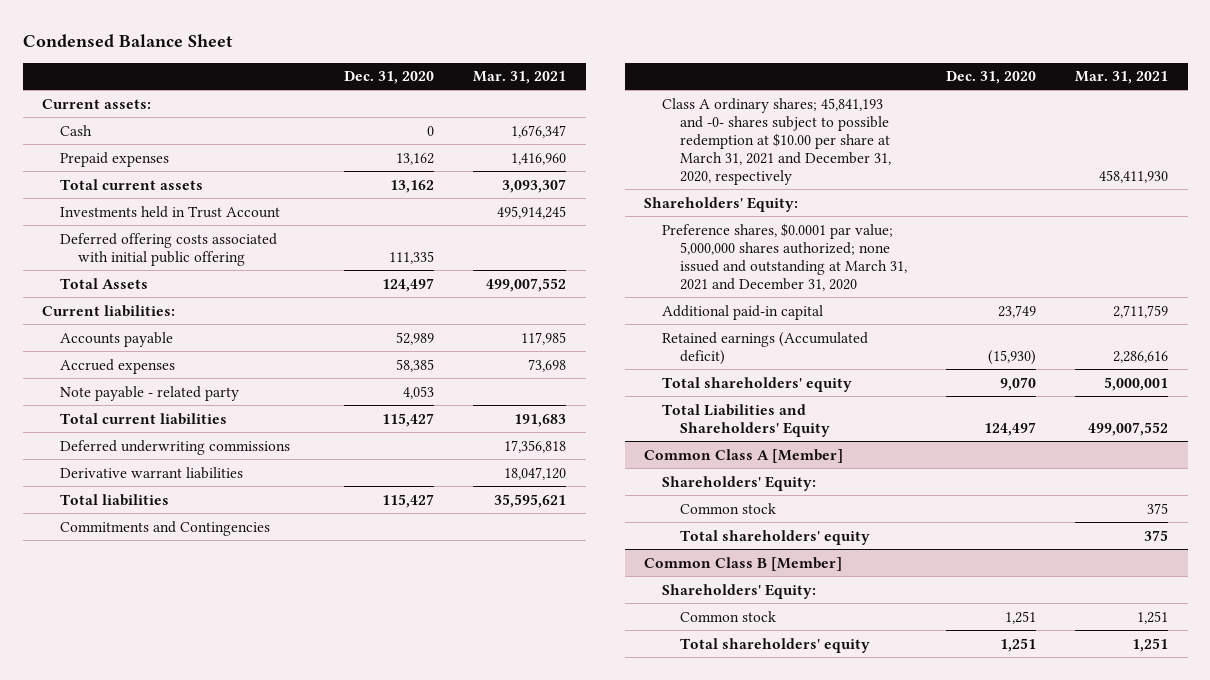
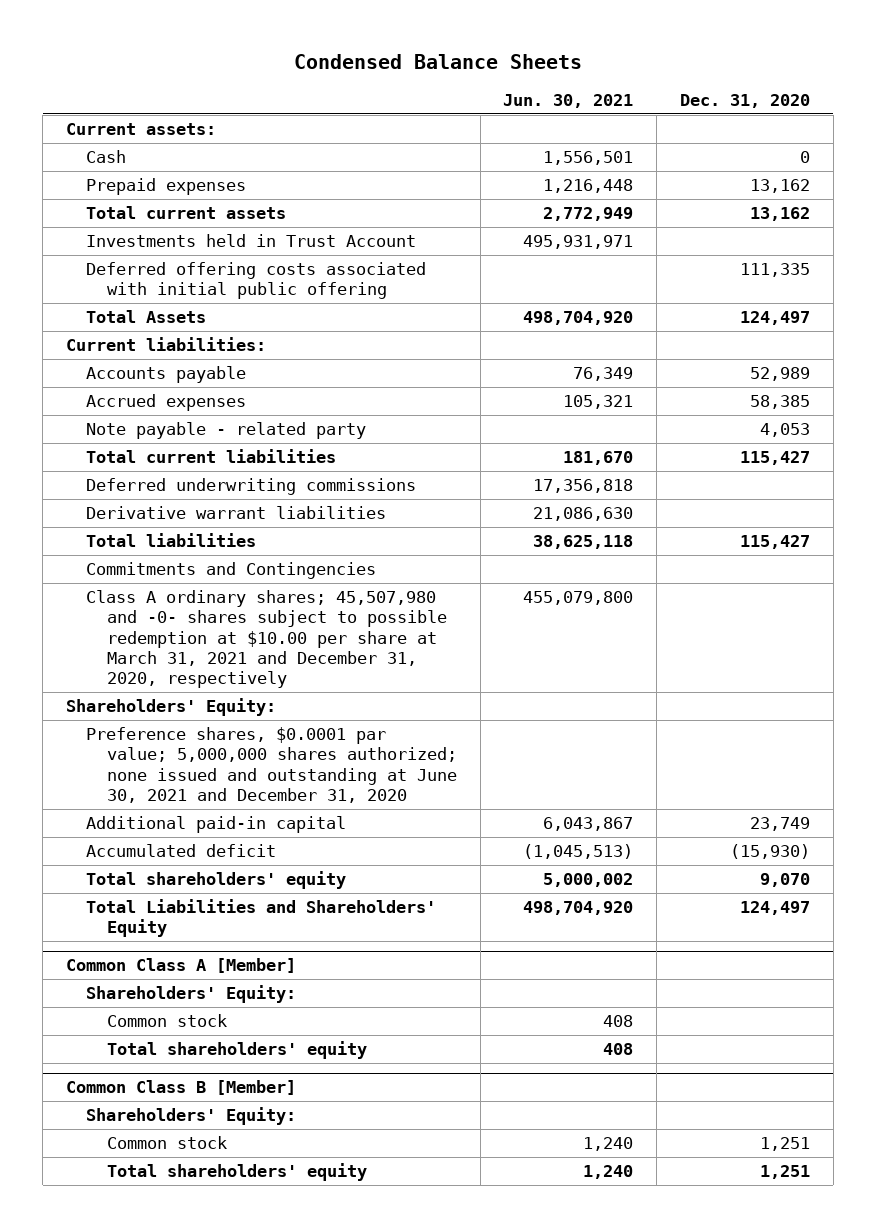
[22,33,233,47] Condensed Balance Sheet -> [293,53,582,69] Condensed Balance Sheets
[472,71,566,85] Mar. 31, 2021 -> none
none -> [503,93,634,108] Jun. 30, 2021
[661,97,891,185] Class A ordinary shares; 45,841,193 and -0- shares subject to possible redemption at $10.00 per share at March 31, 2021 and December 31, 2020, respectively -> [86,590,447,688] Class A ordinary shares; 45,507,980 and -0- shares subject to possible redemption at $10.00 per share at March 31, 2021 and December 31, 2020, respectively
[661,222,907,291] Preference shares, $0.0001 par value; 5,000,000 shares authorized; none issued and outstanding at March 31, 2021 and December 31, 2020 -> [86,727,457,803] Preference shares, $0.0001 par value; 5,000,000 shares authorized; none issued and outstanding at June 30, 2021 and December 31, 2020
[661,331,868,365] Retained earnings (Accumulated deficit) -> [86,844,277,858] Accumulated deficit

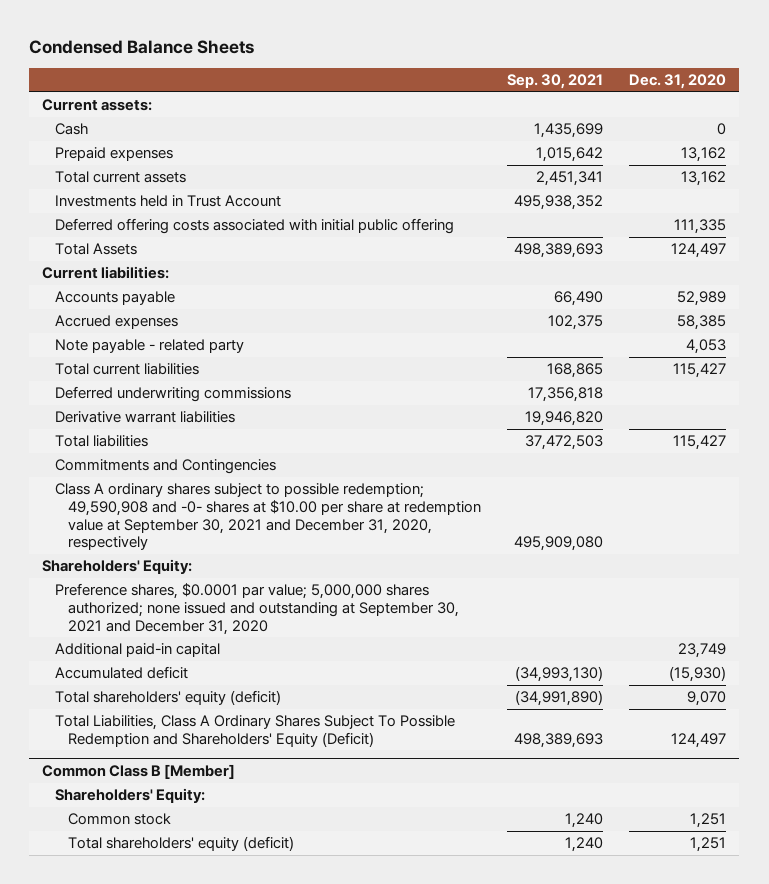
[503,93,634,108] Jun. 30, 2021 -> none
none -> [507,74,604,90] Sep. 30, 2021
[86,590,447,688] Class A ordinary shares; 45,507,980 and -0- shares subject to possible redemption at $10.00 per share at March 31, 2021 and December 31, 2020, respectively -> [55,483,481,551] Class A ordinary shares subject to possible redemption; 49,590,908 and -0- shares at $10.00 per share at redemption value at September 30, 2021 and December 31, 2020, respectively
[86,727,457,803] Preference shares, $0.0001 par value; 5,000,000 shares authorized; none issued and outstanding at June 30, 2021 and December 31, 2020 -> [55,583,459,635] Preference shares, $0.0001 par value; 5,000,000 shares authorized; none issued and outstanding at September 30, 2021 and December 31, 2020
[65,958,296,974] Common Class A [Member] -> none
[86,985,297,1004] Shareholders' Equity: -> none
[106,1014,227,1028] Common stock -> none
[106,1041,367,1060] Total shareholders' equity -> none
[86,871,347,890] Total shareholders' equity -> [55,690,282,706] Total shareholders' equity (deficit)
[86,899,437,938] Total Liabilities and Shareholders' Equity -> [55,715,456,747] Total Liabilities, Class A Ordinary Shares Subject To Possible Redemption and Shareholders' Equity (Deficit)
[106,1163,367,1182] Total shareholders' equity -> [67,836,294,852] Total shareholders' equity (deficit)

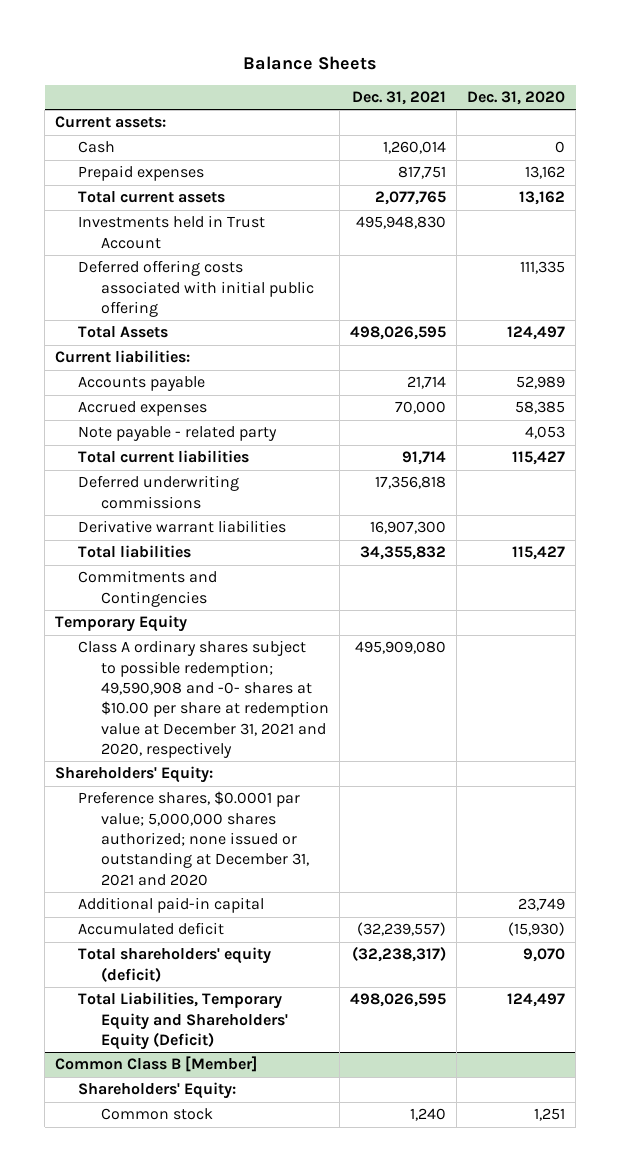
[29,40,255,55] Condensed Balance Sheets -> [243,56,378,71] Balance Sheets
[507,74,604,90] Sep. 30, 2021 -> none
none -> [352,91,447,106] Dec. 31, 2021
none -> [55,615,188,633] Temporary Equity
[55,483,481,551] Class A ordinary shares subject to possible redemption; 49,590,908 and -0- shares at $10.00 per share at redemption value at September 30, 2021 and December 31, 2020, respectively -> [77,640,329,759] Class A ordinary shares subject to possible redemption; 49,590,908 and -0- shares at $10.00 per share at redemption value at December 31, 2021 and 2020, respectively
[55,583,459,635] Preference shares, $0.0001 par value; 5,000,000 shares authorized; none issued and outstanding at September 30, 2021 and December 31, 2020 -> [77,791,309,886] Preference shares, $0.0001 par value; 5,000,000 shares authorized; none issued or outstanding at December 31, 2021 and 2020
[55,715,456,747] Total Liabilities, Class A Ordinary Shares Subject To Possible Redemption and Shareholders' Equity (Deficit) -> [77,992,288,1050] Total Liabilities, Temporary Equity and Shareholders' Equity (Deficit)
[67,836,294,852] Total shareholders' equity (deficit) -> none

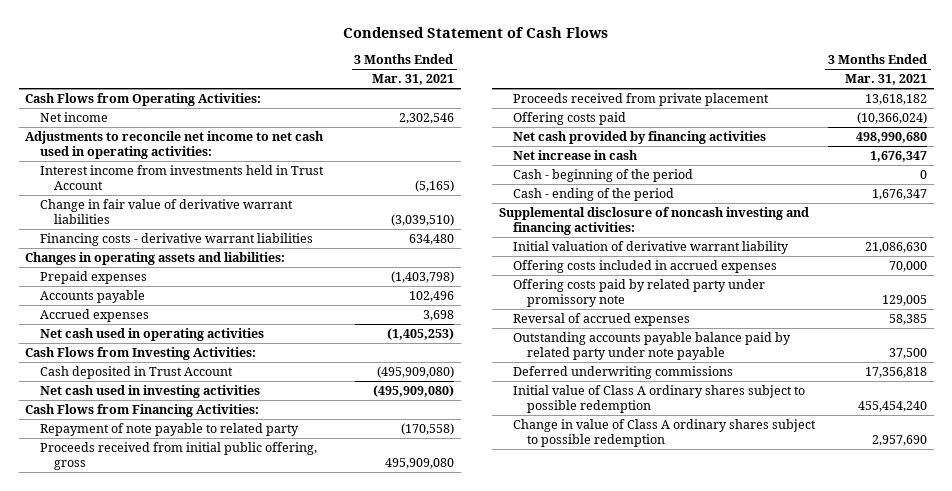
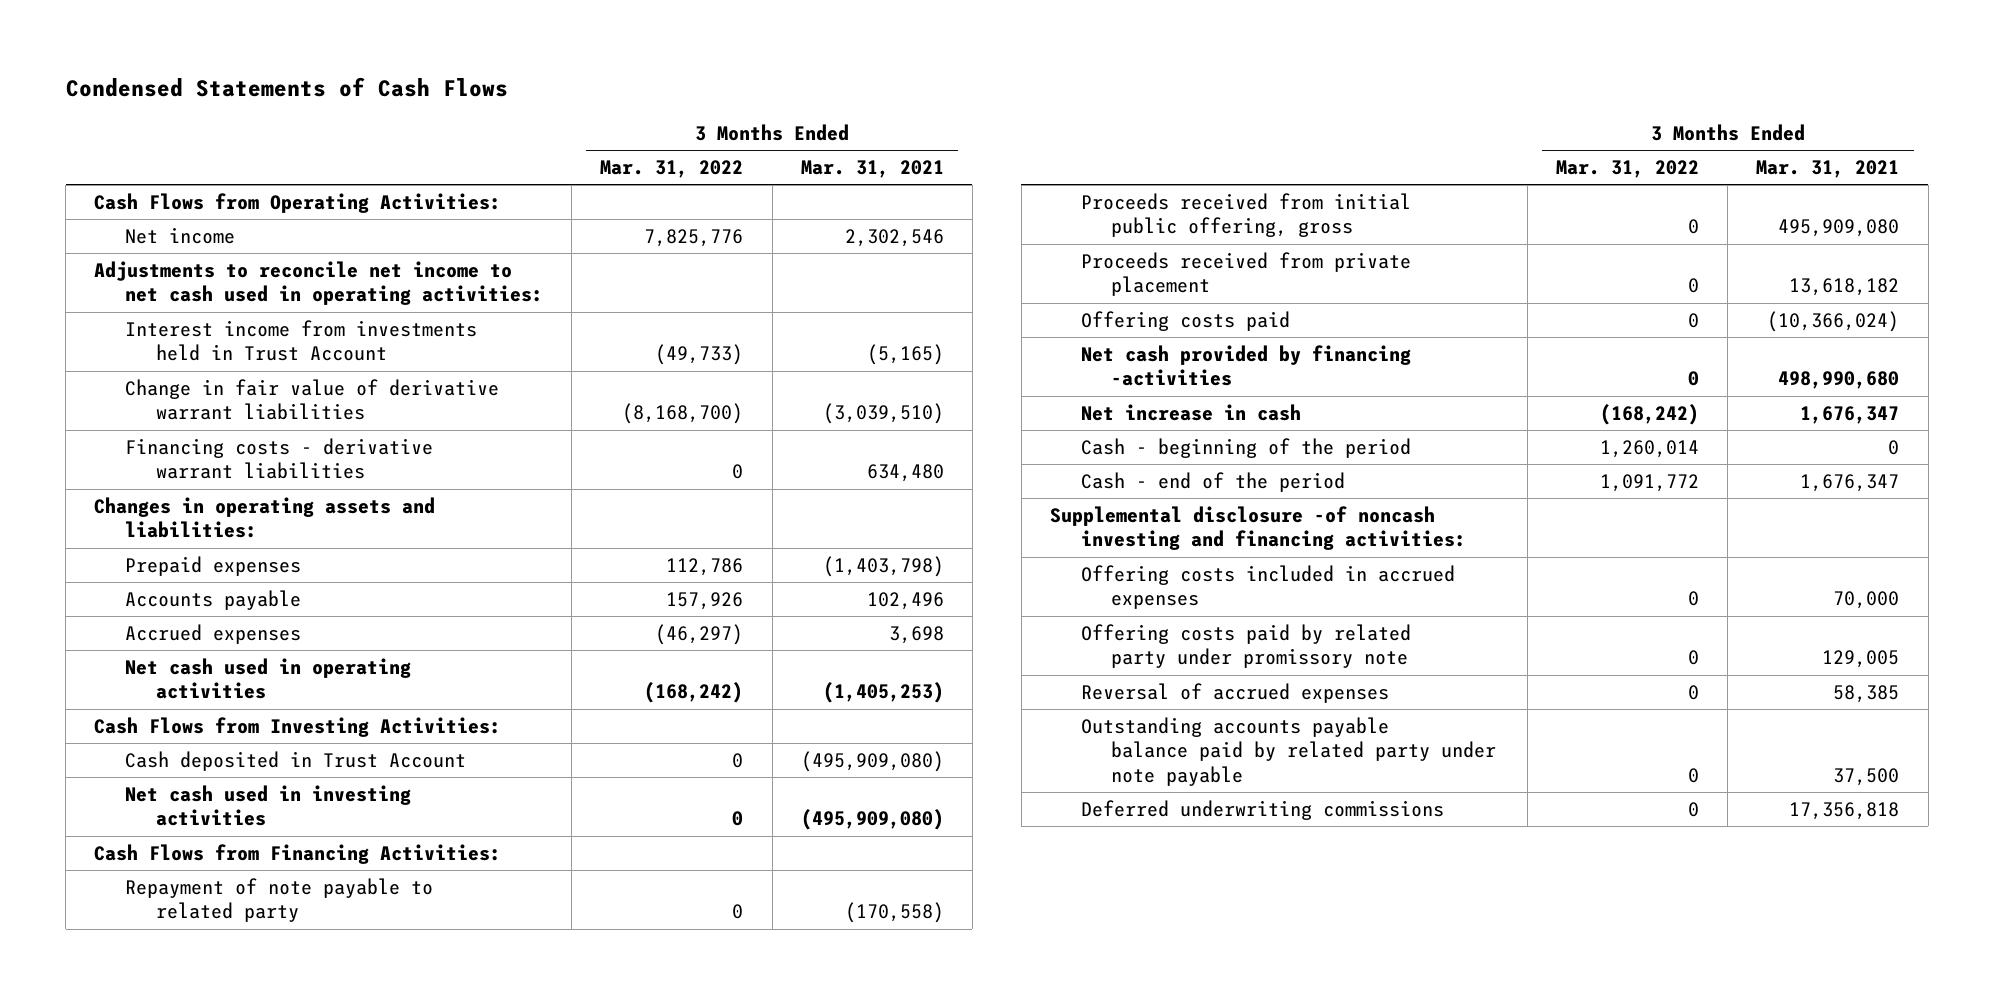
[343,26,609,38] Condensed Statement of Cash Flows -> [65,77,508,98] Condensed Statements of Cash Flows
none -> [600,160,744,179] Mar. 31, 2022
[512,130,766,144] Net cash provided by financing activities -> [1080,344,1411,387] Net cash provided by financing -activities
[512,240,789,254] Initial valuation of derivative warrant liability -> none
[512,187,674,201] Cash - ending of the period -> [1080,471,1345,492] Cash - end of the period
[498,206,809,236] Supplemental disclosure of noncash investing and financing activities: -> [1050,505,1466,551] Supplemental disclosure -of noncash investing and financing activities:
[512,384,805,414] Initial value of Class A ordinary shares subject to possible redemption -> none
[512,418,816,448] Change in value of Class A ordinary shares subject to possible redemption -> none

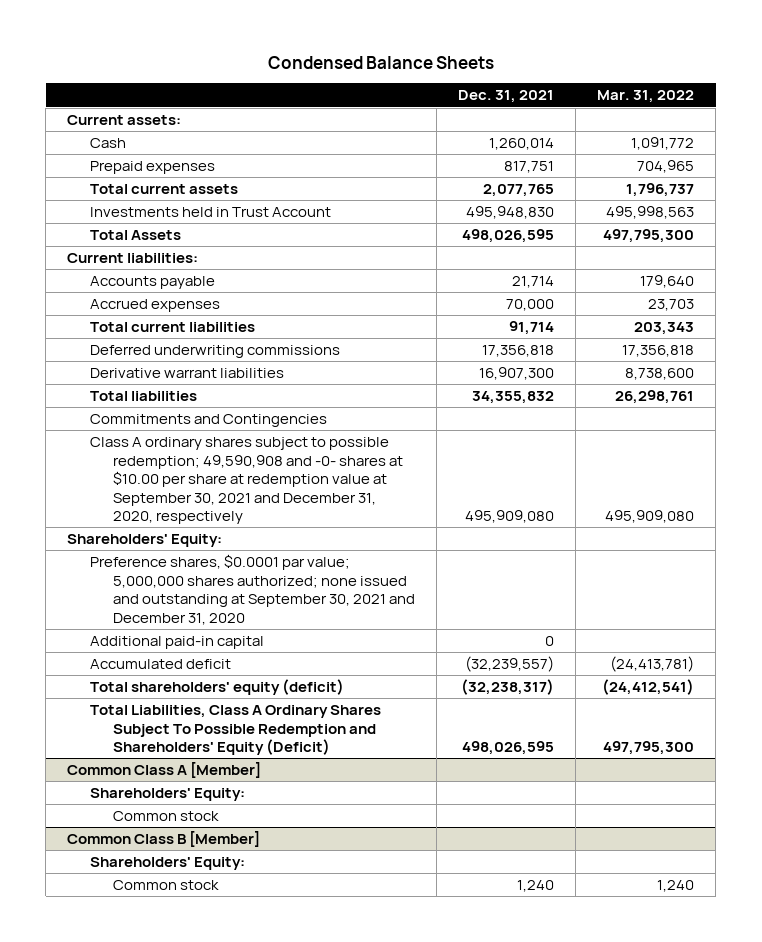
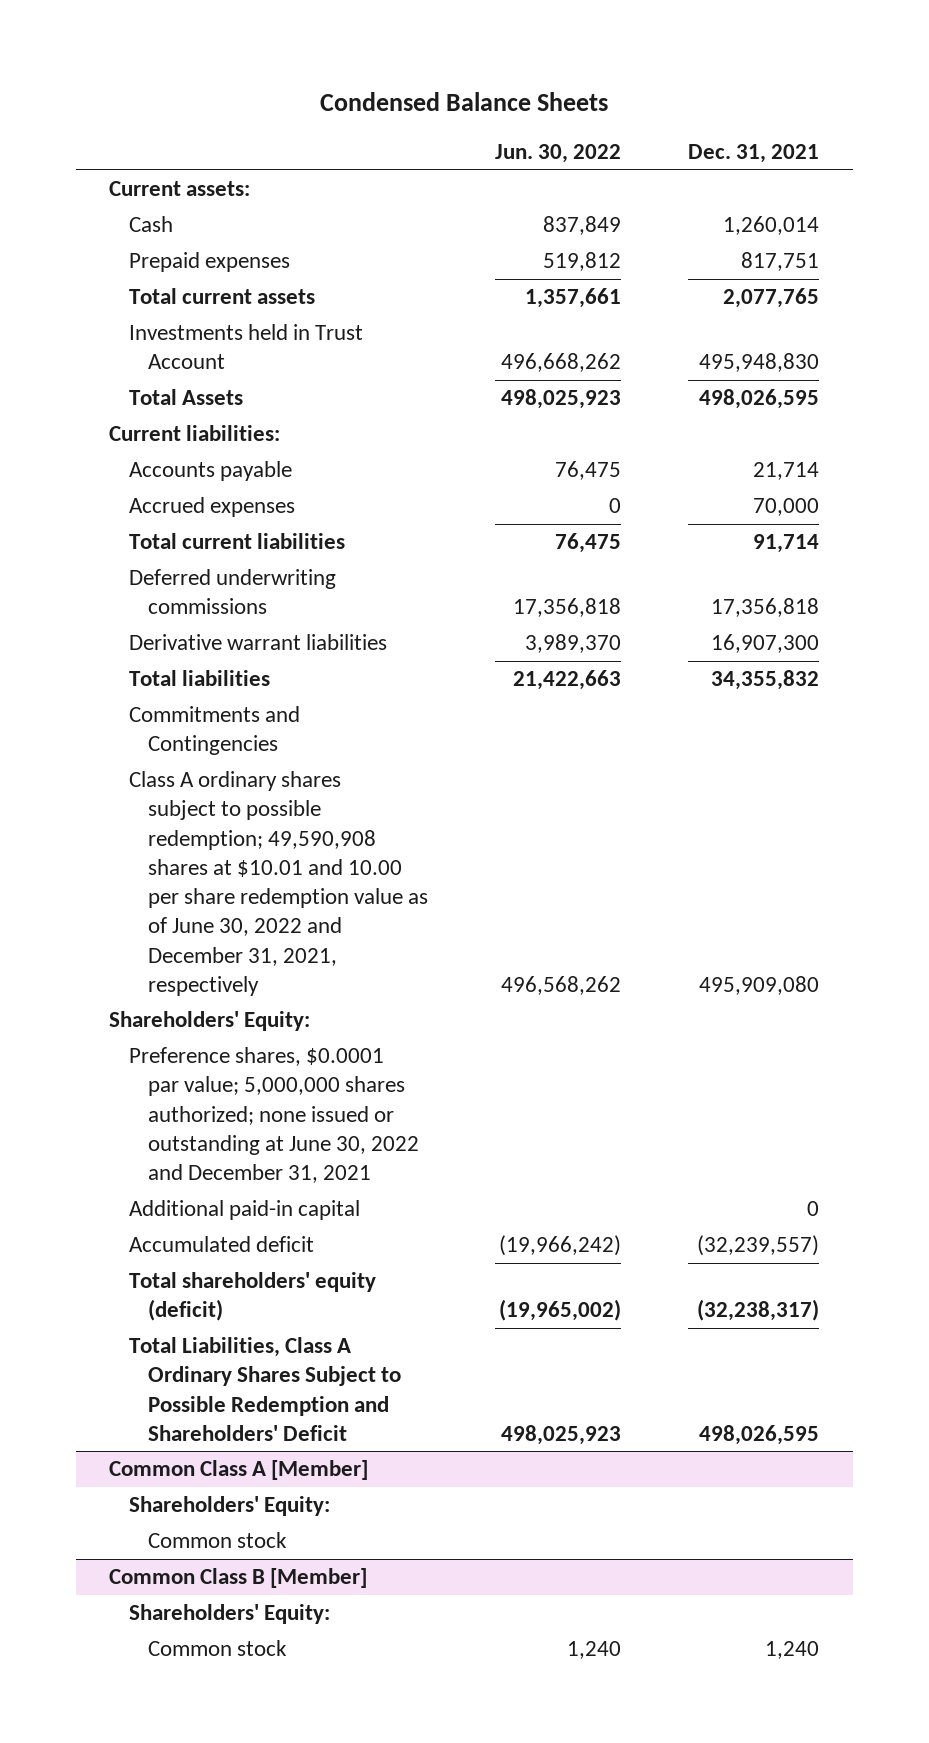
[597,90,695,104] Mar. 31, 2022 -> none
none -> [495,144,622,164] Jun. 30, 2022
[90,437,404,525] Class A ordinary shares subject to possible redemption; 49,590,908 and -0- shares at $10.00 per share at redemption value at September 30, 2021 and December 31, 2020, respectively -> [128,771,428,996] Class A ordinary shares subject to possible redemption; 49,590,908 shares at $10.01 and 10.00 per share redemption value as of June 30, 2022 and December 31, 2021, respectively
[90,554,416,625] Preference shares, $0.0001 par value; 5,000,000 shares authorized; none issued and outstanding at September 30, 2021 and December 31, 2020 -> [128,1047,419,1184] Preference shares, $0.0001 par value; 5,000,000 shares authorized; none issued or outstanding at June 30, 2022 and December 31, 2021
[90,705,382,756] Total Liabilities, Class A Ordinary Shares Subject To Possible Redemption and Shareholders' Equity (Deficit) -> [128,1337,401,1441] Total Liabilities, Class A Ordinary Shares Subject to Possible Redemption and Shareholders' Deficit

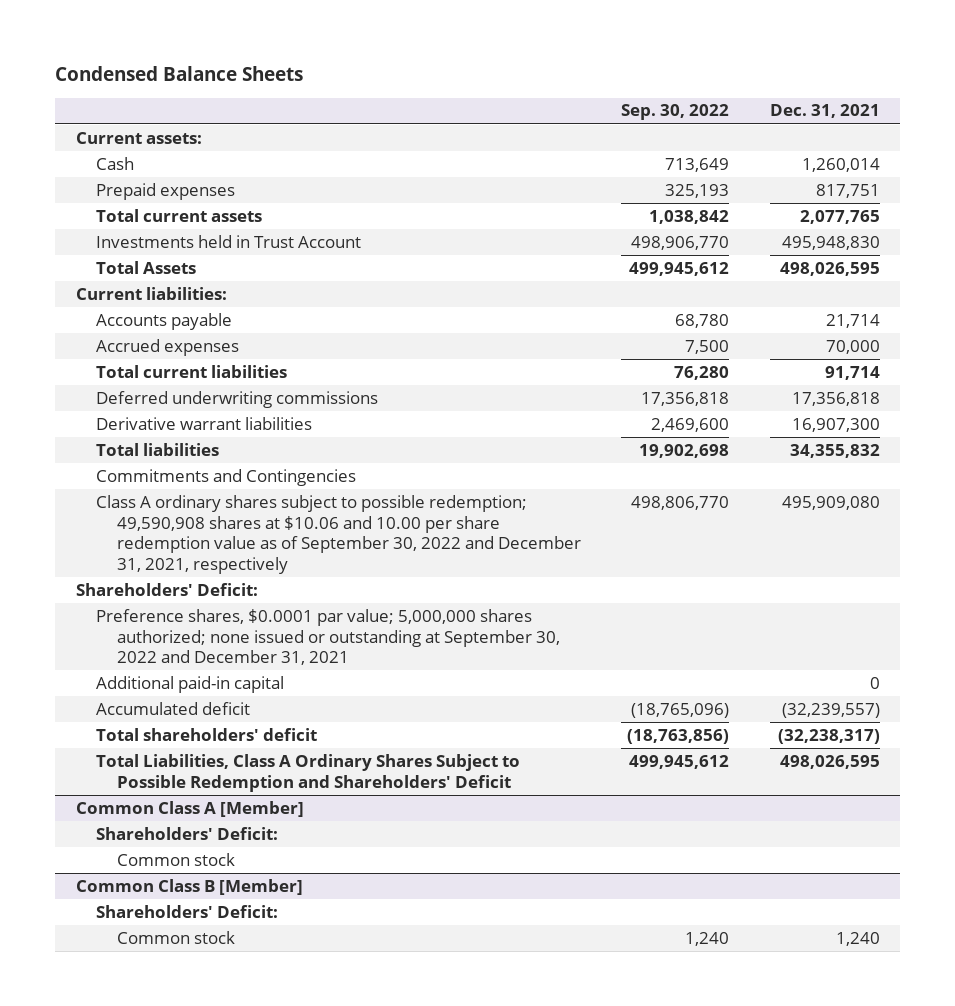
[495,144,622,164] Jun. 30, 2022 -> none
none -> [621,104,730,121] Sep. 30, 2022
[128,771,428,996] Class A ordinary shares subject to possible redemption; 49,590,908 shares at $10.01 and 10.00 per share redemption value as of June 30, 2022 and December 31, 2021, respectively -> [96,494,581,575] Class A ordinary shares subject to possible redemption; 49,590,908 shares at $10.06 and 10.00 per share redemption value as of September 30, 2022 and December 31, 2021, respectively
[109,1011,311,1032] Shareholders' Equity: -> [75,582,258,596] Shareholders' Deficit:
[128,1047,419,1184] Preference shares, $0.0001 par value; 5,000,000 shares authorized; none issued or outstanding at June 30, 2022 and December 31, 2021 -> [96,608,560,666] Preference shares, $0.0001 par value; 5,000,000 shares authorized; none issued or outstanding at September 30, 2022 and December 31, 2021
[128,1272,376,1322] Total shareholders' equity (deficit) -> [96,727,318,741] Total shareholders' deficit
[128,1496,330,1517] Shareholders' Equity: -> [96,826,279,840] Shareholders' Deficit:
[128,1604,330,1625] Shareholders' Equity: -> [96,904,279,918] Shareholders' Deficit:

